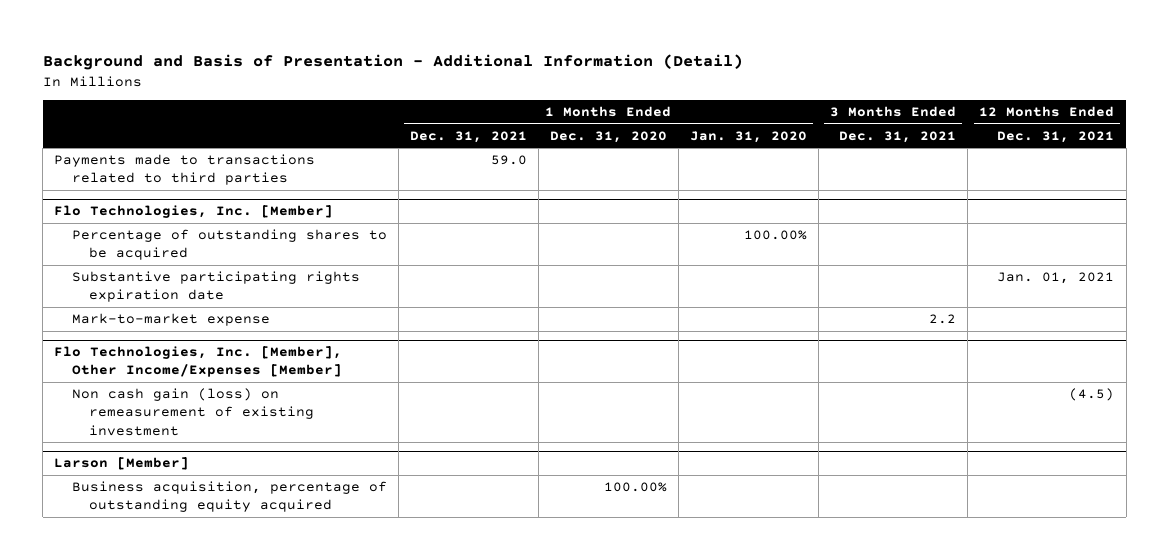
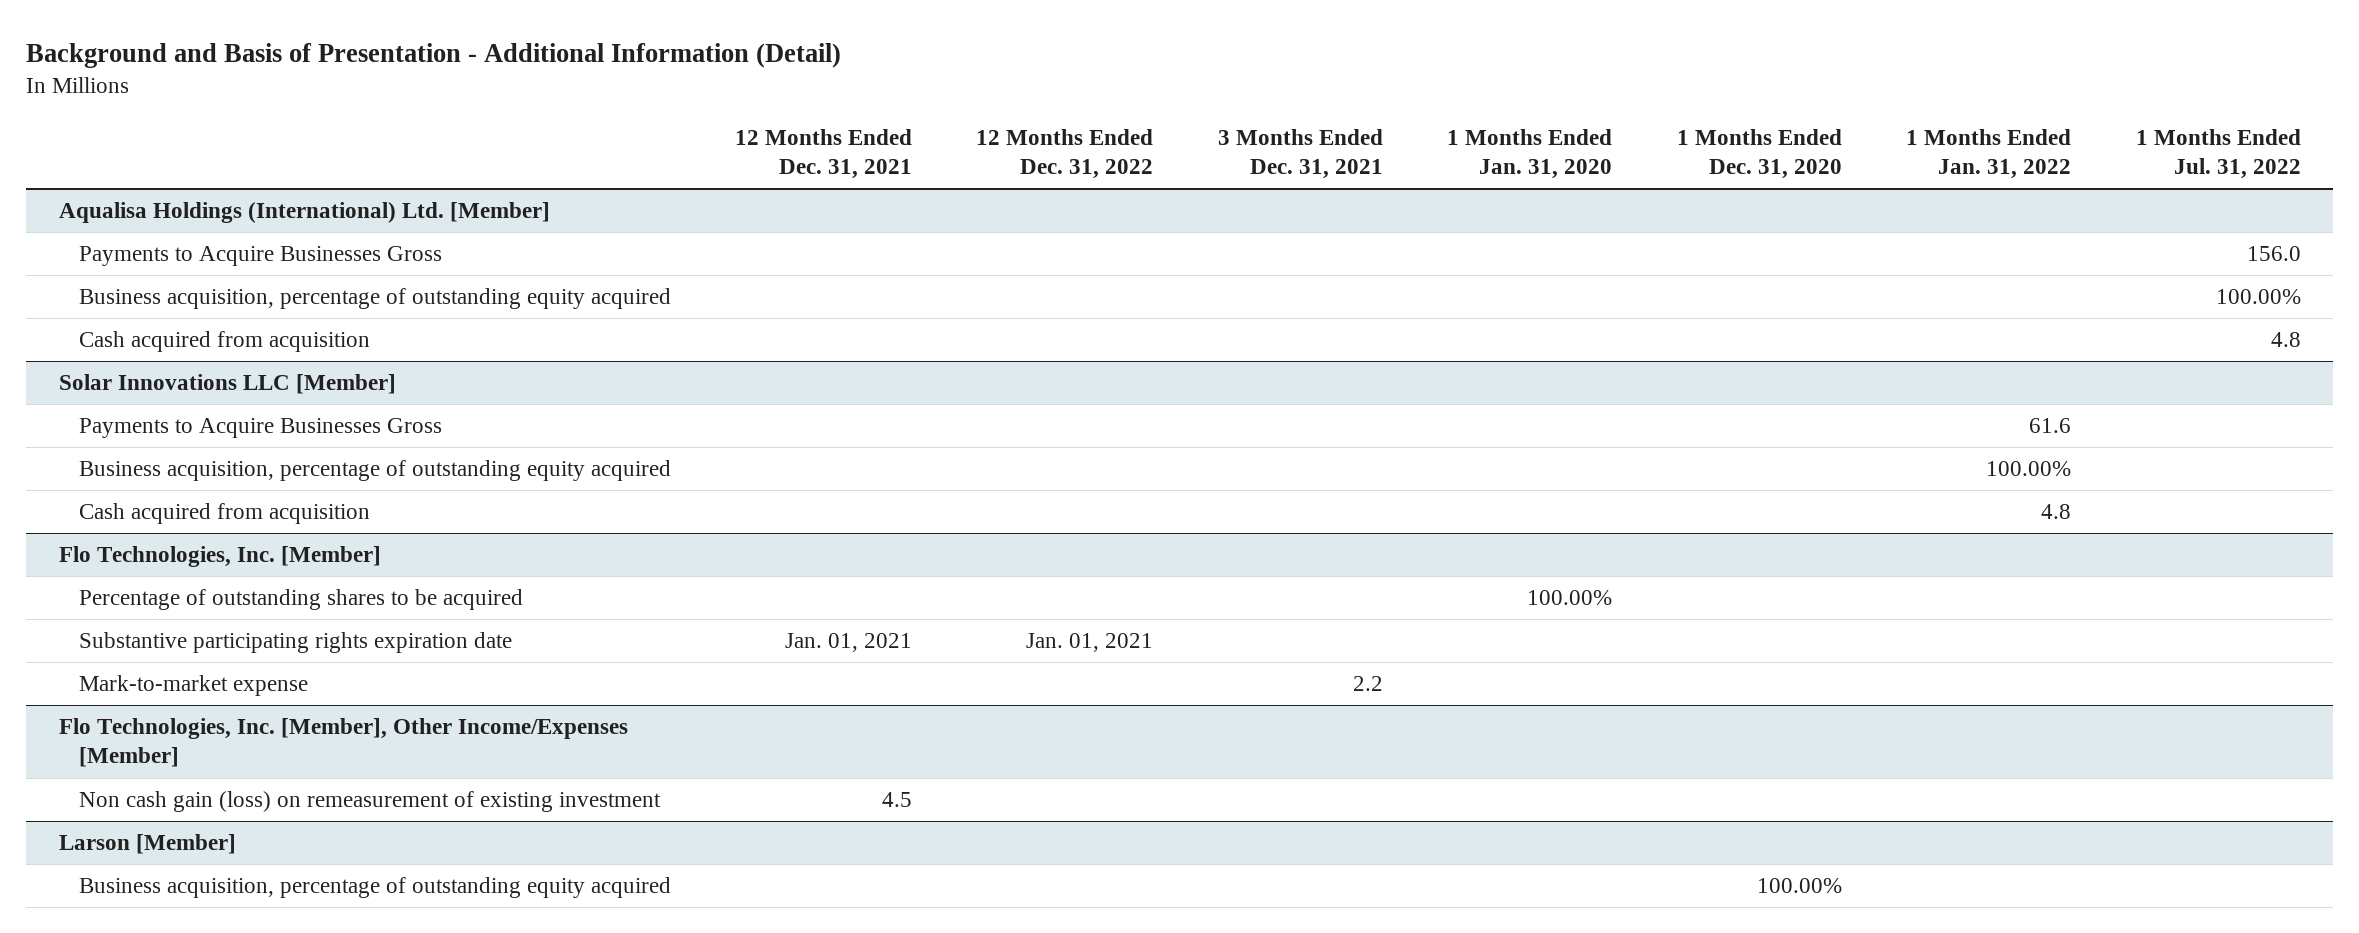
[409,130,527,143] Dec. 31, 2021 -> none
none -> [976,128,1154,180] 12 Months Ended Dec. 31, 2022
none -> [1906,128,2072,180] 1 Months Ended Jan. 31, 2022
none -> [2135,128,2301,180] 1 Months Ended Jul. 31, 2022
[54,154,316,186] Payments made to transactions related to third parties -> none
none -> [58,201,550,223] Aqualisa Holdings (International) Ltd. [Member]
none -> [78,245,442,266] Payments to Acquire Businesses Gross
none -> [78,287,671,309] Business acquisition, percentage of outstanding equity acquired
none -> [78,330,370,352] Cash acquired from acquisition
none -> [58,373,396,394] Solar Innovations LLC [Member]
none -> [78,417,442,438] Payments to Acquire Businesses Gross
none -> [78,459,671,481] Business acquisition, percentage of outstanding equity acquired
none -> [78,502,370,524] Cash acquired from acquisition
[1069,388,1115,402] (4.5) -> [882,791,913,807] 4.5

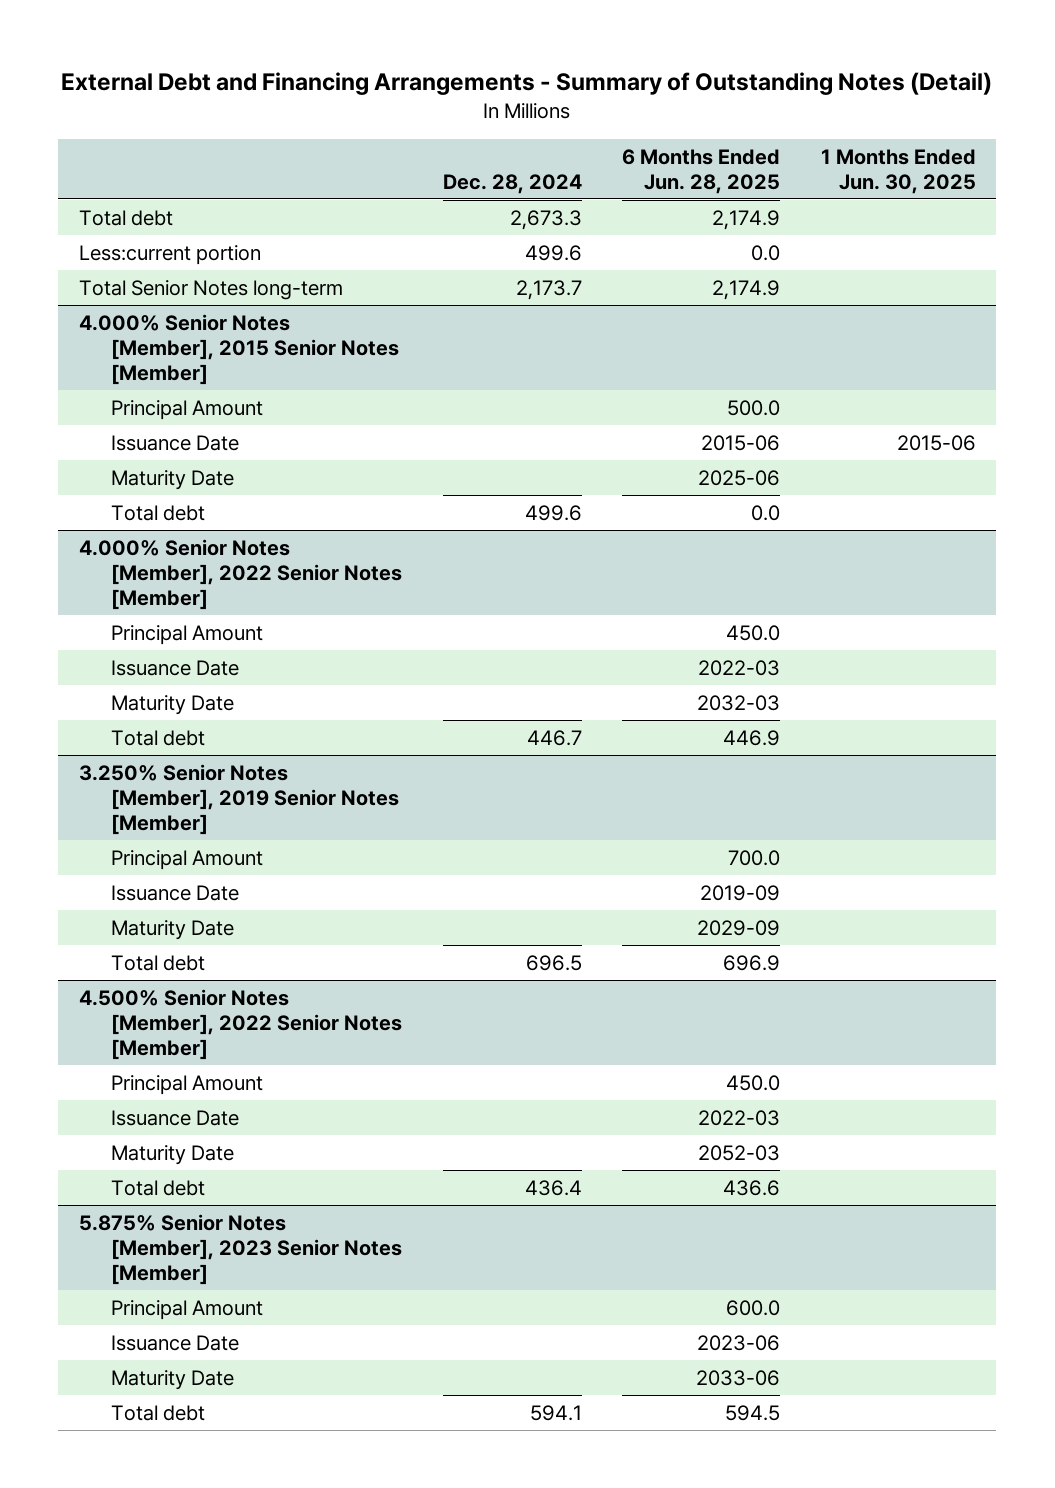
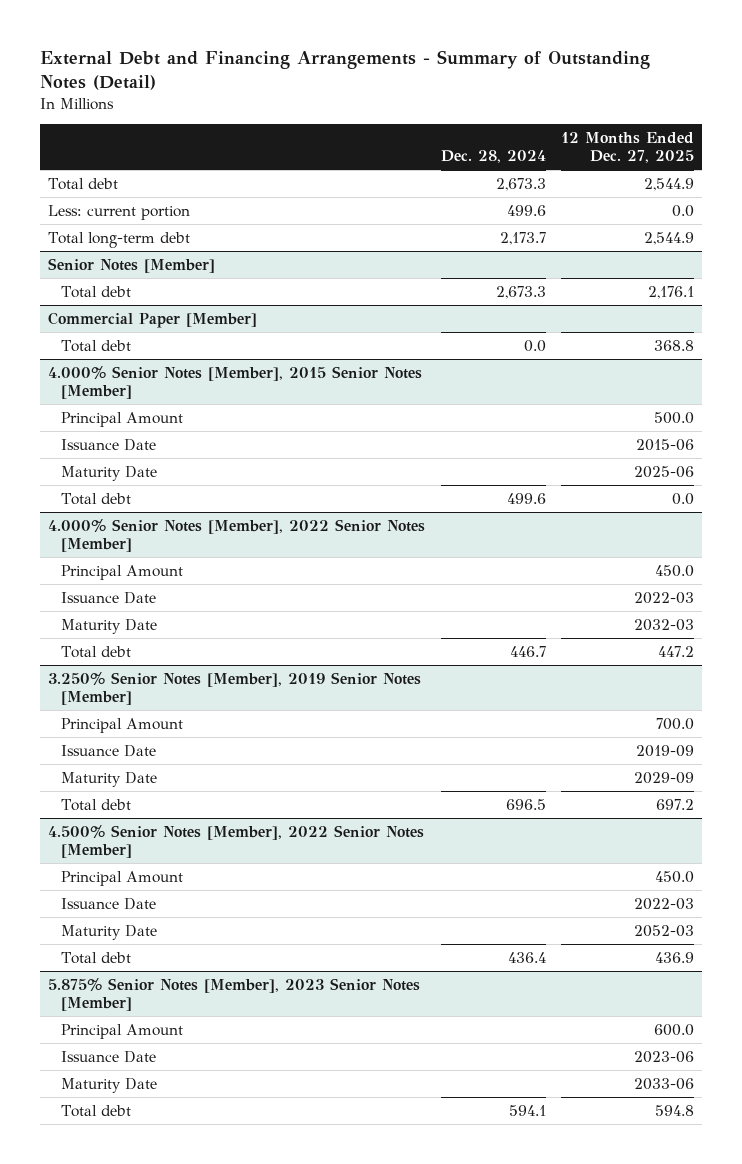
[622,148,781,194] 6 Months Ended Jun. 28, 2025 -> none
[820,148,976,194] 1 Months Ended Jun. 30, 2025 -> none
none -> [561,131,695,163] 12 Months Ended Dec. 27, 2025
[78,244,261,265] Less:current portion -> [47,204,190,220] Less: current portion
[78,279,343,300] Total Senior Notes long-term -> [47,231,190,248] Total long-term debt
none -> [47,257,215,273] Senior Notes [Member]
none -> [61,285,132,298] Total debt
none -> [47,311,257,328] Commercial Paper [Member]
none -> [61,339,132,352] Total debt

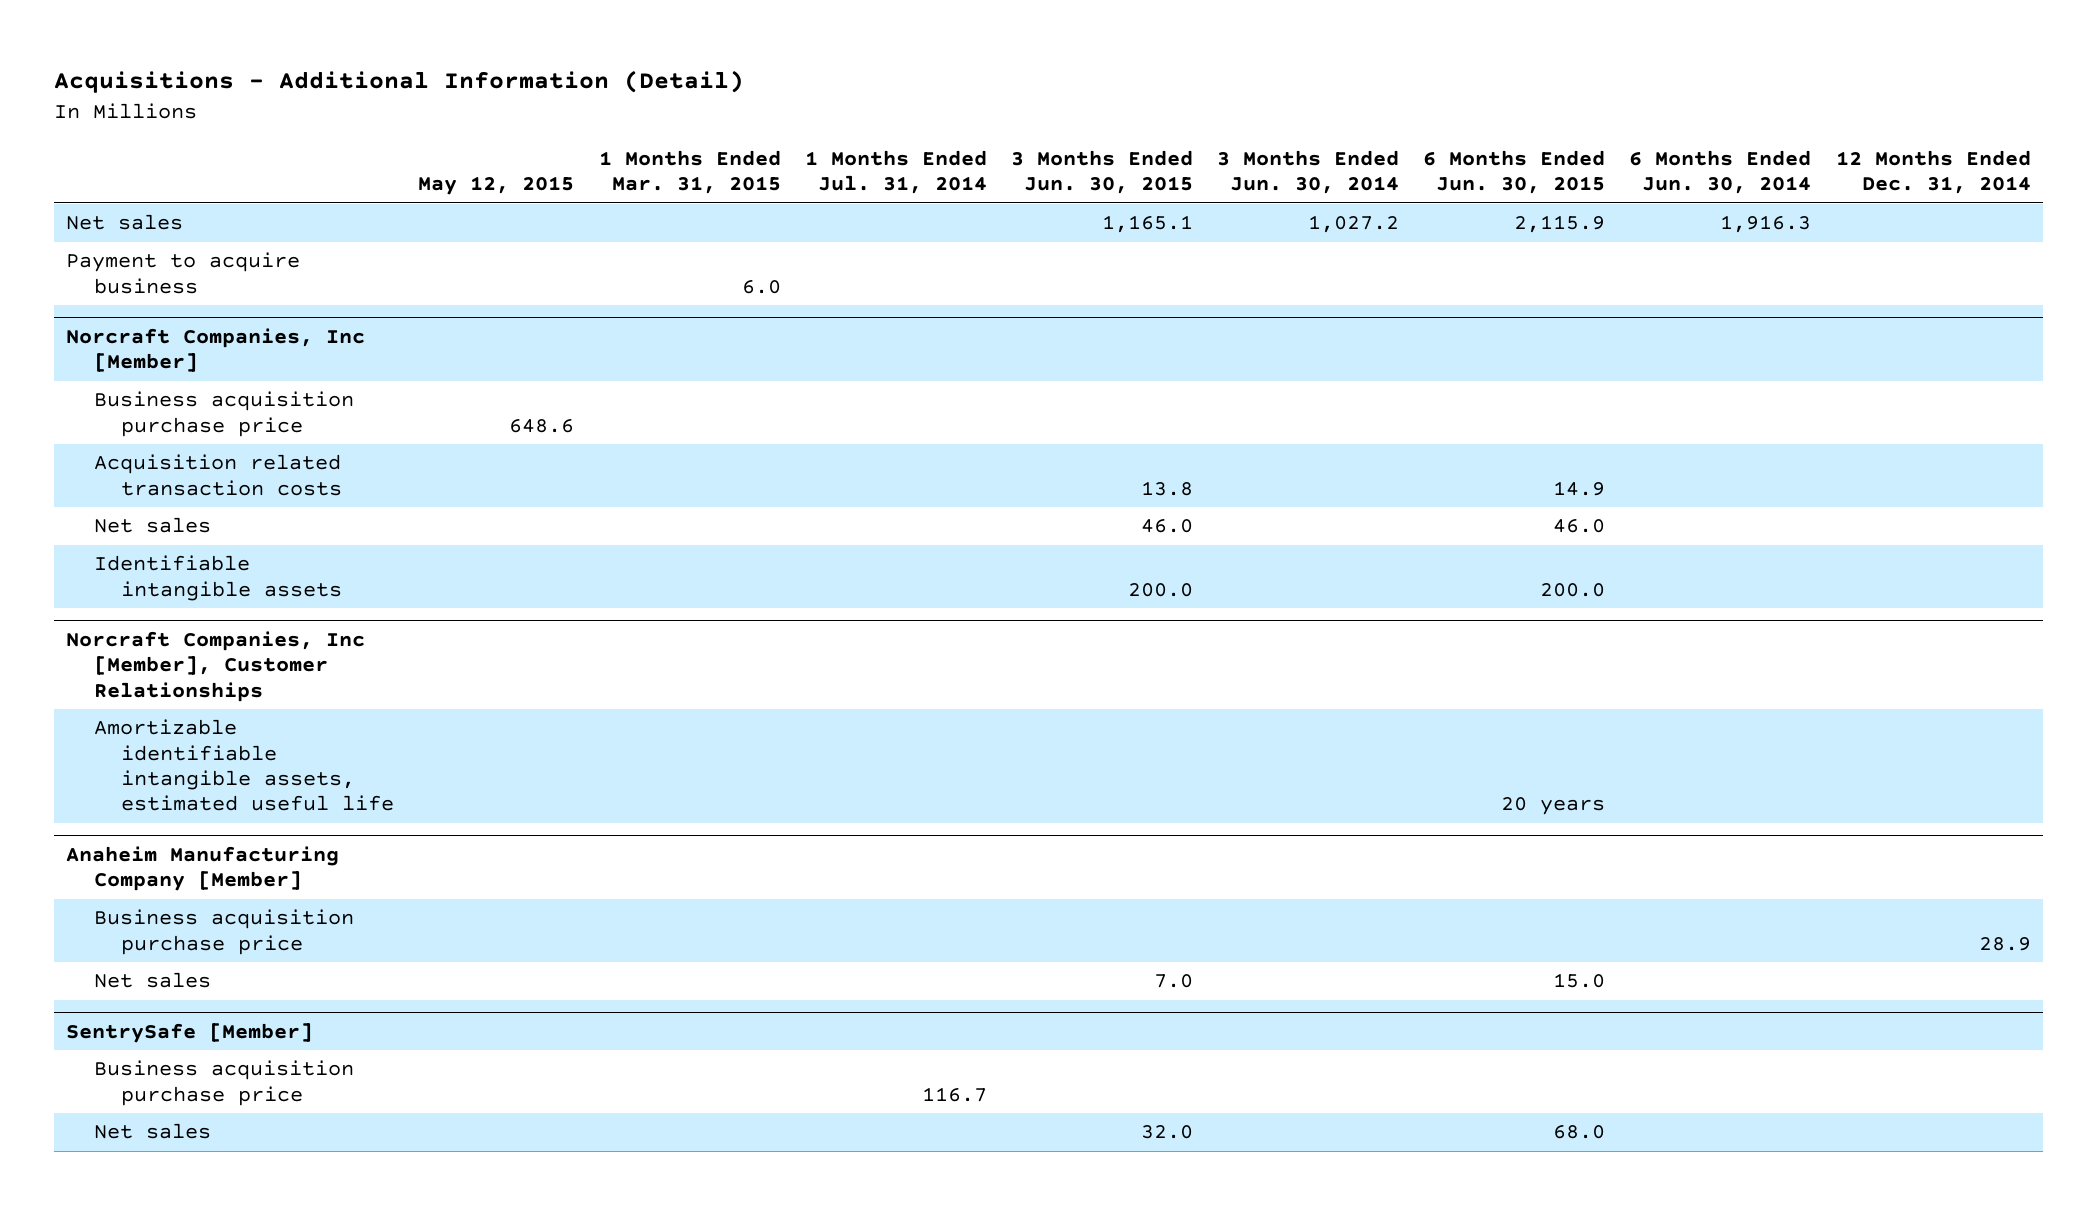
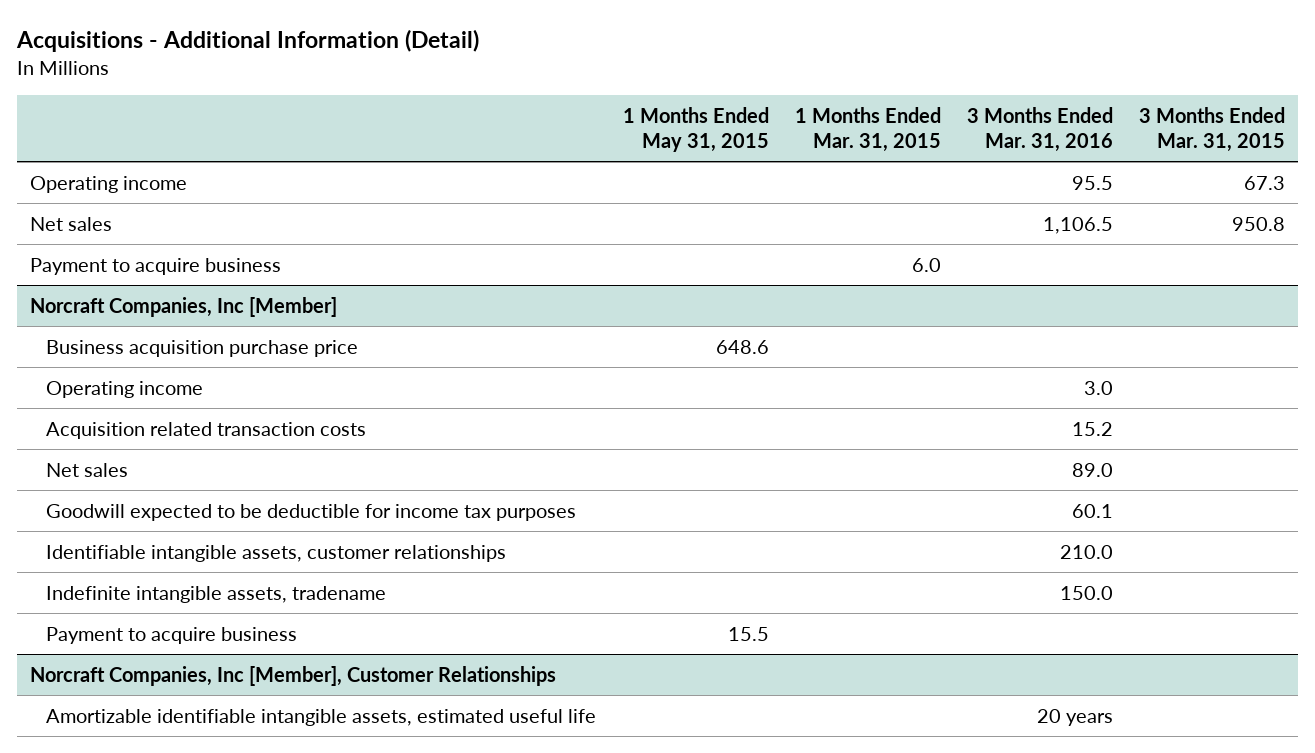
[418,176,575,196] May 12, 2015 -> none
[804,149,987,195] 1 Months Ended Jul. 31, 2014 -> none
[1010,149,1193,195] 3 Months Ended Jun. 30, 2015 -> none
[1217,149,1400,195] 3 Months Ended Jun. 30, 2014 -> none
[1423,149,1606,195] 6 Months Ended Jun. 30, 2015 -> none
[1629,149,1812,195] 6 Months Ended Jun. 30, 2014 -> none
[1835,149,2031,195] 12 Months Ended Dec. 31, 2014 -> none
none -> [622,106,769,153] 1 Months Ended May 31, 2015
none -> [967,106,1114,153] 3 Months Ended Mar. 31, 2016
none -> [1139,106,1286,153] 3 Months Ended Mar. 31, 2015
none -> [30,175,188,193] Operating income
none -> [46,380,204,398] Operating income
none -> [46,503,577,521] Goodwill expected to be deductible for income tax purposes
[93,555,343,601] Identifiable intangible assets -> [46,544,507,562] Identifiable intangible assets, customer relationships
none -> [46,585,387,603] Indefinite intangible assets, tradename
none -> [46,626,298,644] Payment to acquire business
[66,846,340,892] Anaheim Manufacturing Company [Member] -> none
[93,909,354,955] Business acquisition purchase price -> none
[93,972,211,989] Net sales -> none
[66,1023,314,1044] SentrySafe [Member] -> none
[93,1060,354,1106] Business acquisition purchase price -> none
[93,1123,211,1140] Net sales -> none

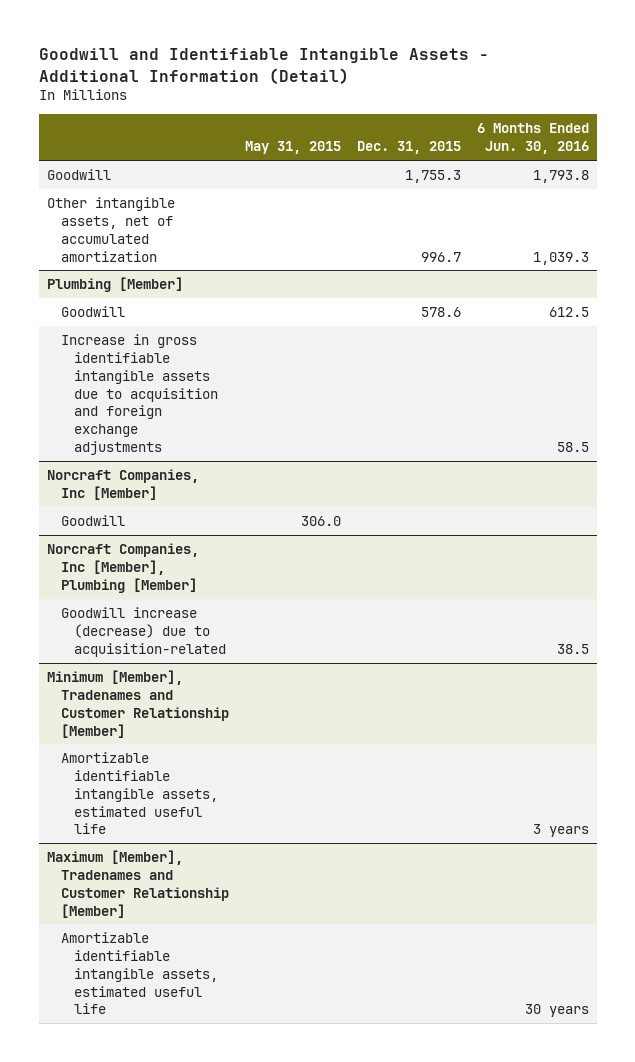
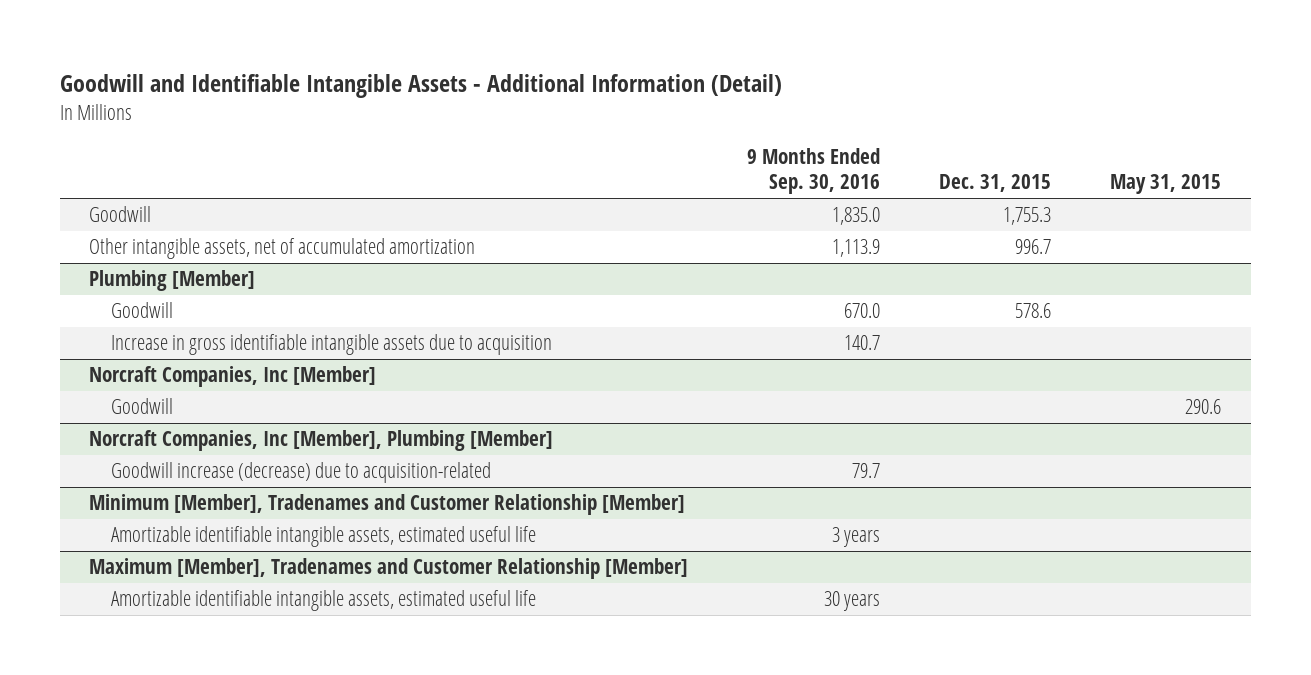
[476,123,589,155] 6 Months Ended Jun. 30, 2016 -> none
none -> [747,148,881,195] 9 Months Ended Sep. 30, 2016
[60,334,219,455] Increase in gross identifiable intangible assets due to acquisition and foreign exchange adjustments -> [110,334,552,356] Increase in gross identifiable intangible assets due to acquisition
[300,516,341,527] 306.0 -> [1185,399,1222,415] 290.6

